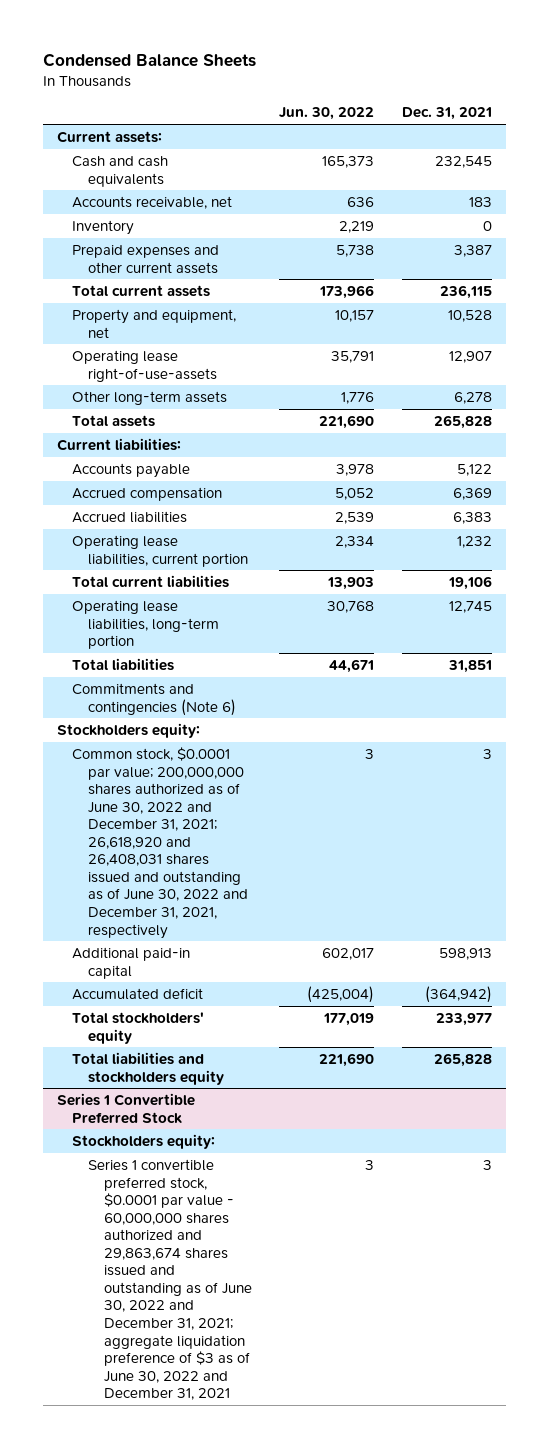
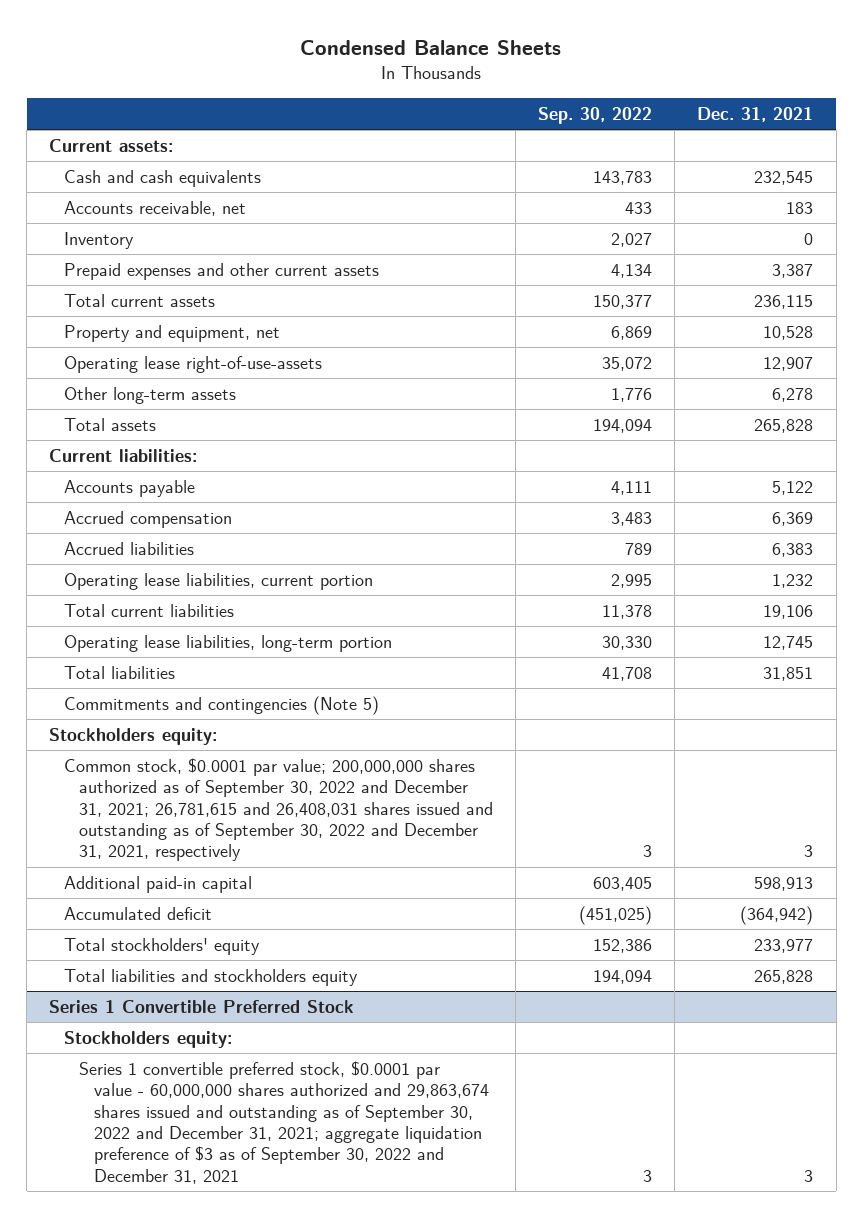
[279,107,375,121] Jun. 30, 2022 -> none
none -> [538,106,653,124] Sep. 30, 2022
[72,682,237,716] Commitments and contingencies (Note 6) -> [64,696,380,716] Commitments and contingencies (Note 5)
[72,746,249,939] Common stock, $0.0001 par value; 200,000,000 shares authorized as of June 30, 2022 and December 31, 2021; 26,618,920 and 26,408,031 shares issued and outstanding as of June 30, 2022 and December 31, 2021, respectively -> [64,758,494,862] Common stock, $0.0001 par value; 200,000,000 shares authorized as of September 30, 2022 and December 31, 2021; 26,781,615 and 26,408,031 shares issued and outstanding as of September 30, 2022 and December 31, 2021, respectively
[88,1158,252,1401] Series 1 convertible preferred stock, $0.0001 par value - 60,000,000 shares authorized and 29,863,674 shares issued and outstanding as of June 30, 2022 and December 31, 2021; aggregate liquidation preference of $3 as of June 30, 2022 and December 31, 2021 -> [79,1061,490,1184] Series 1 convertible preferred stock, $0.0001 par value - 60,000,000 shares authorized and 29,863,674 shares issued and outstanding as of September 30, 2022 and December 31, 2021; aggregate liquidation preference of $3 as of September 30, 2022 and December 31, 2021

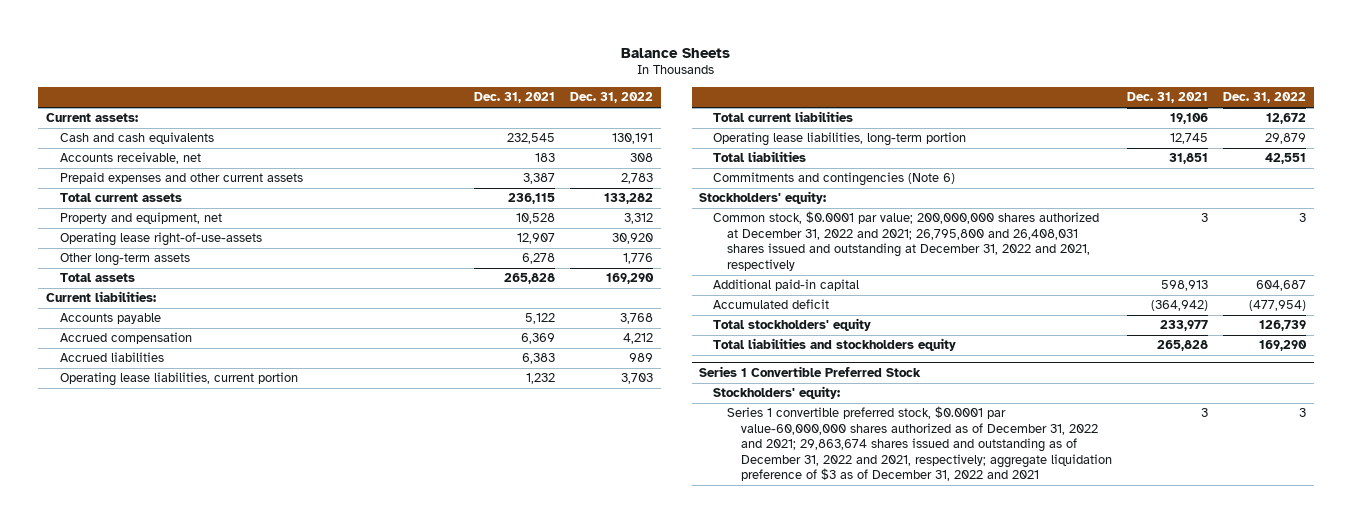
[300,39,562,55] Condensed Balance Sheets -> [621,47,731,58] Balance Sheets
[538,106,653,124] Sep. 30, 2022 -> none
none -> [570,92,654,104] Dec. 31, 2022
[64,232,135,250] Inventory -> none
[64,696,380,716] Commitments and contingencies (Note 5) -> [713,172,956,187] Commitments and contingencies (Note 6)
[49,728,218,746] Stockholders equity: -> [699,191,827,205] Stockholders' equity:
[64,758,494,862] Common stock, $0.0001 par value; 200,000,000 shares authorized as of September 30, 2022 and December 31, 2021; 26,781,615 and 26,408,031 shares issued and outstanding as of September 30, 2022 and December 31, 2021, respectively -> [713,211,1100,271] Common stock, $0.0001 par value; 200,000,000 shares authorized at December 31, 2022 and 2021; 26,795,800 and 26,408,031 shares issued and outstanding at December 31, 2022 and 2021, respectively
[64,1031,233,1049] Stockholders equity: -> [713,386,841,400] Stockholders' equity:
[79,1061,490,1184] Series 1 convertible preferred stock, $0.0001 par value - 60,000,000 shares authorized and 29,863,674 shares issued and outstanding as of September 30, 2022 and December 31, 2021; aggregate liquidation preference of $3 as of September 30, 2022 and December 31, 2021 -> [726,406,1112,482] Series 1 convertible preferred stock, $0.0001 par value-60,000,000 shares authorized as of December 31, 2022 and 2021; 29,863,674 shares issued and outstanding as of December 31, 2022 and 2021, respectively; aggregate liquidation preference of $3 as of December 31, 2022 and 2021

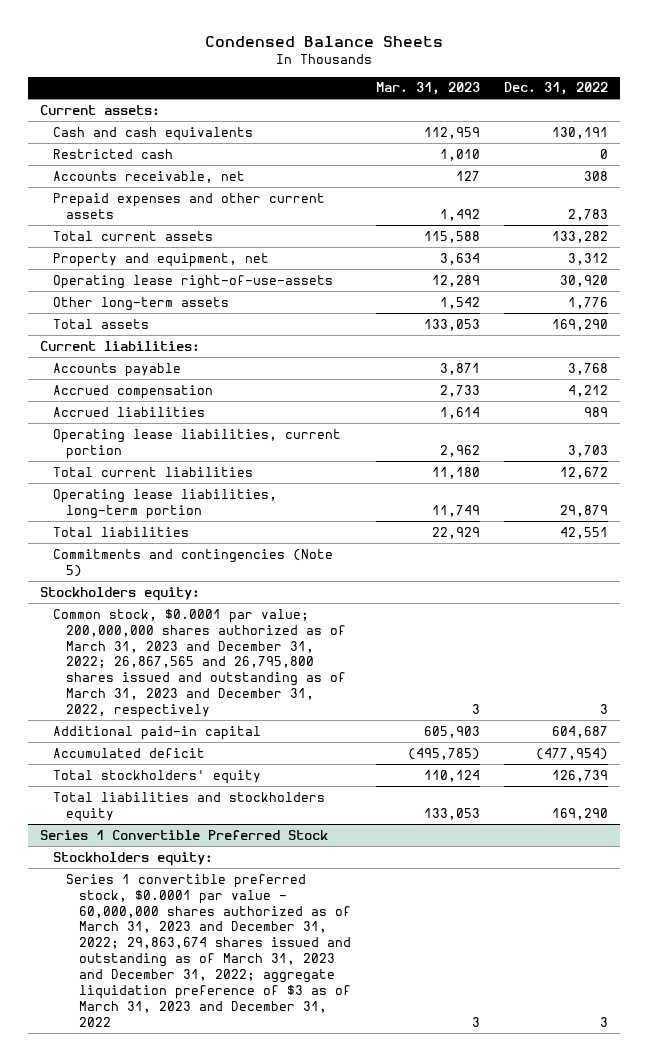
[621,47,731,58] Balance Sheets -> [204,36,443,48] Condensed Balance Sheets
[473,92,555,104] Dec. 31, 2021 -> none
none -> [375,82,480,96] Mar. 31, 2023
none -> [53,148,174,159] Restricted cash
[713,172,956,187] Commitments and contingencies (Note 6) -> [53,548,334,577] Commitments and contingencies (Note 5)
[699,191,827,205] Stockholders' equity: -> [39,586,200,601] Stockholders equity:
[713,211,1100,271] Common stock, $0.0001 par value; 200,000,000 shares authorized at December 31, 2022 and 2021; 26,795,800 and 26,408,031 shares issued and outstanding at December 31, 2022 and 2021, respectively -> [53,608,347,719] Common stock, $0.0001 par value; 200,000,000 shares authorized as of March 31, 2023 and December 31, 2022; 26,867,565 and 26,795,800 shares issued and outstanding as of March 31, 2023 and December 31, 2022, respectively
[713,386,841,400] Stockholders' equity: -> [53,851,214,866] Stockholders equity:
[726,406,1112,482] Series 1 convertible preferred stock, $0.0001 par value-60,000,000 shares authorized as of December 31, 2022 and 2021; 29,863,674 shares issued and outstanding as of December 31, 2022 and 2021, respectively; aggregate liquidation preference of $3 as of December 31, 2022 and 2021 -> [66,873,352,1028] Series 1 convertible preferred stock, $0.0001 par value - 60,000,000 shares authorized as of March 31, 2023 and December 31, 2022; 29,863,674 shares issued and outstanding as of March 31, 2023 and December 31, 2022; aggregate liquidation preference of $3 as of March 31, 2023 and December 31, 2022

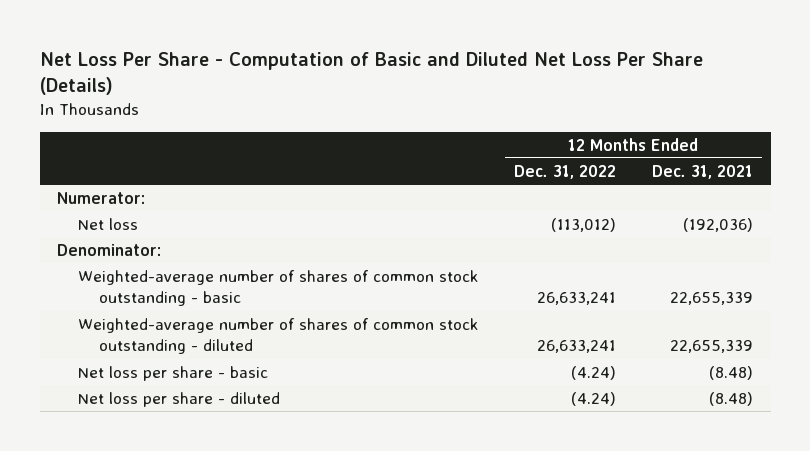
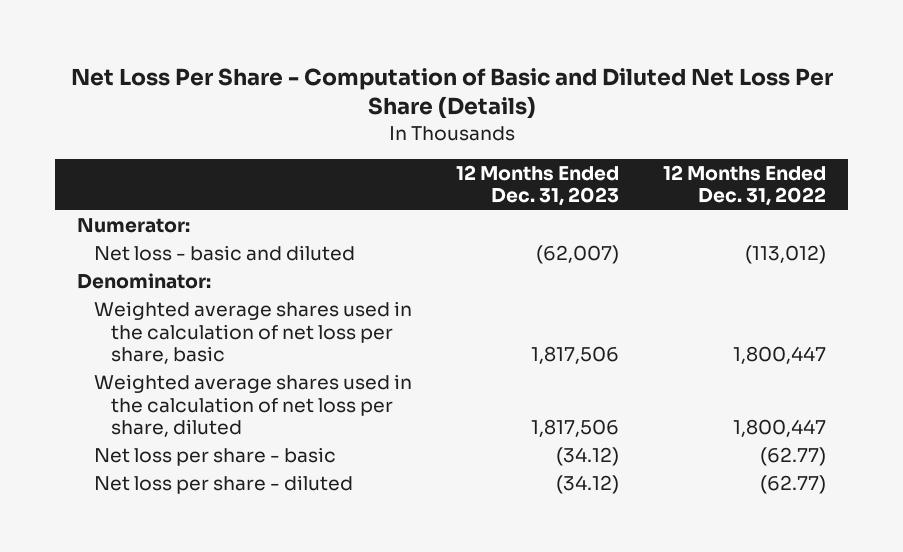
[651,164,753,179] Dec. 31, 2021 -> none
none -> [455,164,619,207] 12 Months Ended Dec. 31, 2023
[78,217,139,230] Net loss -> [94,244,356,261] Net loss - basic and diluted
[78,269,479,307] Weighted-average number of shares of common stock outstanding - basic -> [94,300,413,365] Weighted average shares used in the calculation of net loss per share, basic
[536,292,616,306] 26,633,241 -> [732,346,826,365] 1,800,447
[78,317,479,355] Weighted-average number of shares of common stock outstanding - diluted -> [94,373,413,438] Weighted average shares used in the calculation of net loss per share, diluted
[536,340,616,354] 26,633,241 -> [732,419,826,438] 1,800,447
[570,365,616,380] (4.24) -> [759,446,826,466] (62.77)
[570,391,616,406] (4.24) -> [759,474,826,494] (62.77)

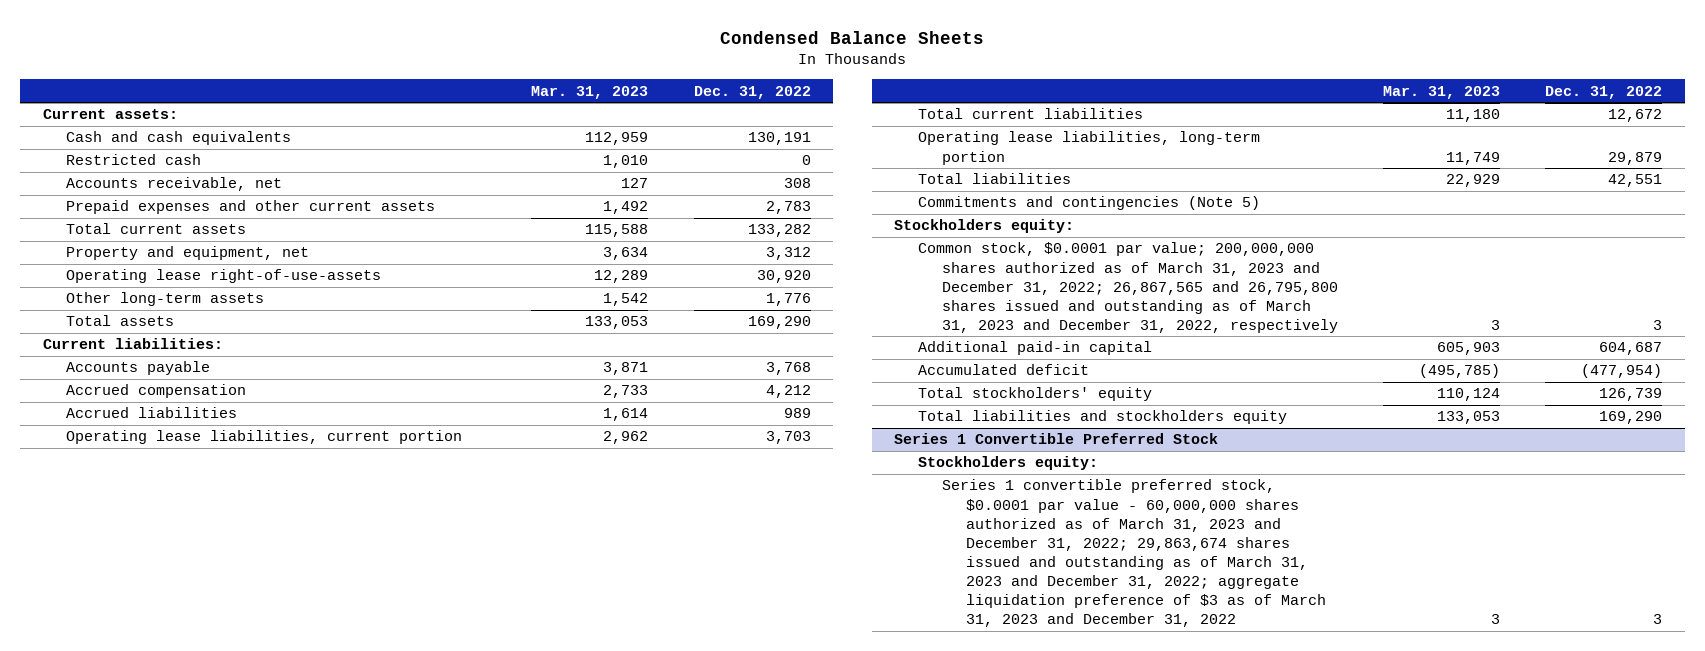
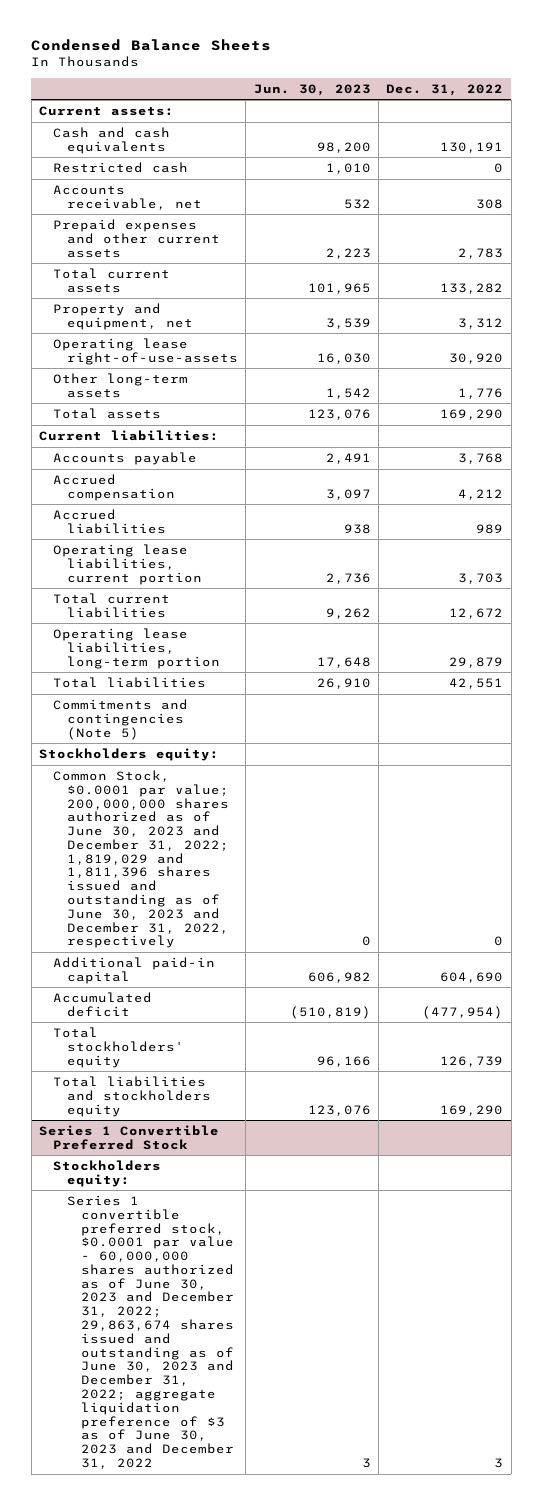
[531,85,649,99] Mar. 31, 2023 -> none
none -> [253,83,371,96] Jun. 30, 2023
[917,242,1338,334] Common stock, $0.0001 par value; 200,000,000 shares authorized as of March 31, 2023 and December 31, 2022; 26,867,565 and 26,795,800 shares issued and outstanding as of March 31, 2023 and December 31, 2022, respectively -> [53,769,230,949] Common Stock, $0.0001 par value; 200,000,000 shares authorized as of June 30, 2023 and December 31, 2022; 1,819,029 and 1,811,396 shares issued and outstanding as of June 30, 2023 and December 31, 2022, respectively
[1653,320,1663,331] 3 -> [494,936,504,947] 0
[1599,342,1663,356] 604,687 -> [440,971,504,983] 604,690
[941,479,1326,628] Series 1 convertible preferred stock, $0.0001 par value - 60,000,000 shares authorized as of March 31, 2023 and December 31, 2022; 29,863,674 shares issued and outstanding as of March 31, 2023 and December 31, 2022; aggregate liquidation preference of $3 as of March 31, 2023 and December 31, 2022 -> [67,1194,235,1469] Series 1 convertible preferred stock, $0.0001 par value - 60,000,000 shares authorized as of June 30, 2023 and December 31, 2022; 29,863,674 shares issued and outstanding as of June 30, 2023 and December 31, 2022; aggregate liquidation preference of $3 as of June 30, 2023 and December 31, 2022

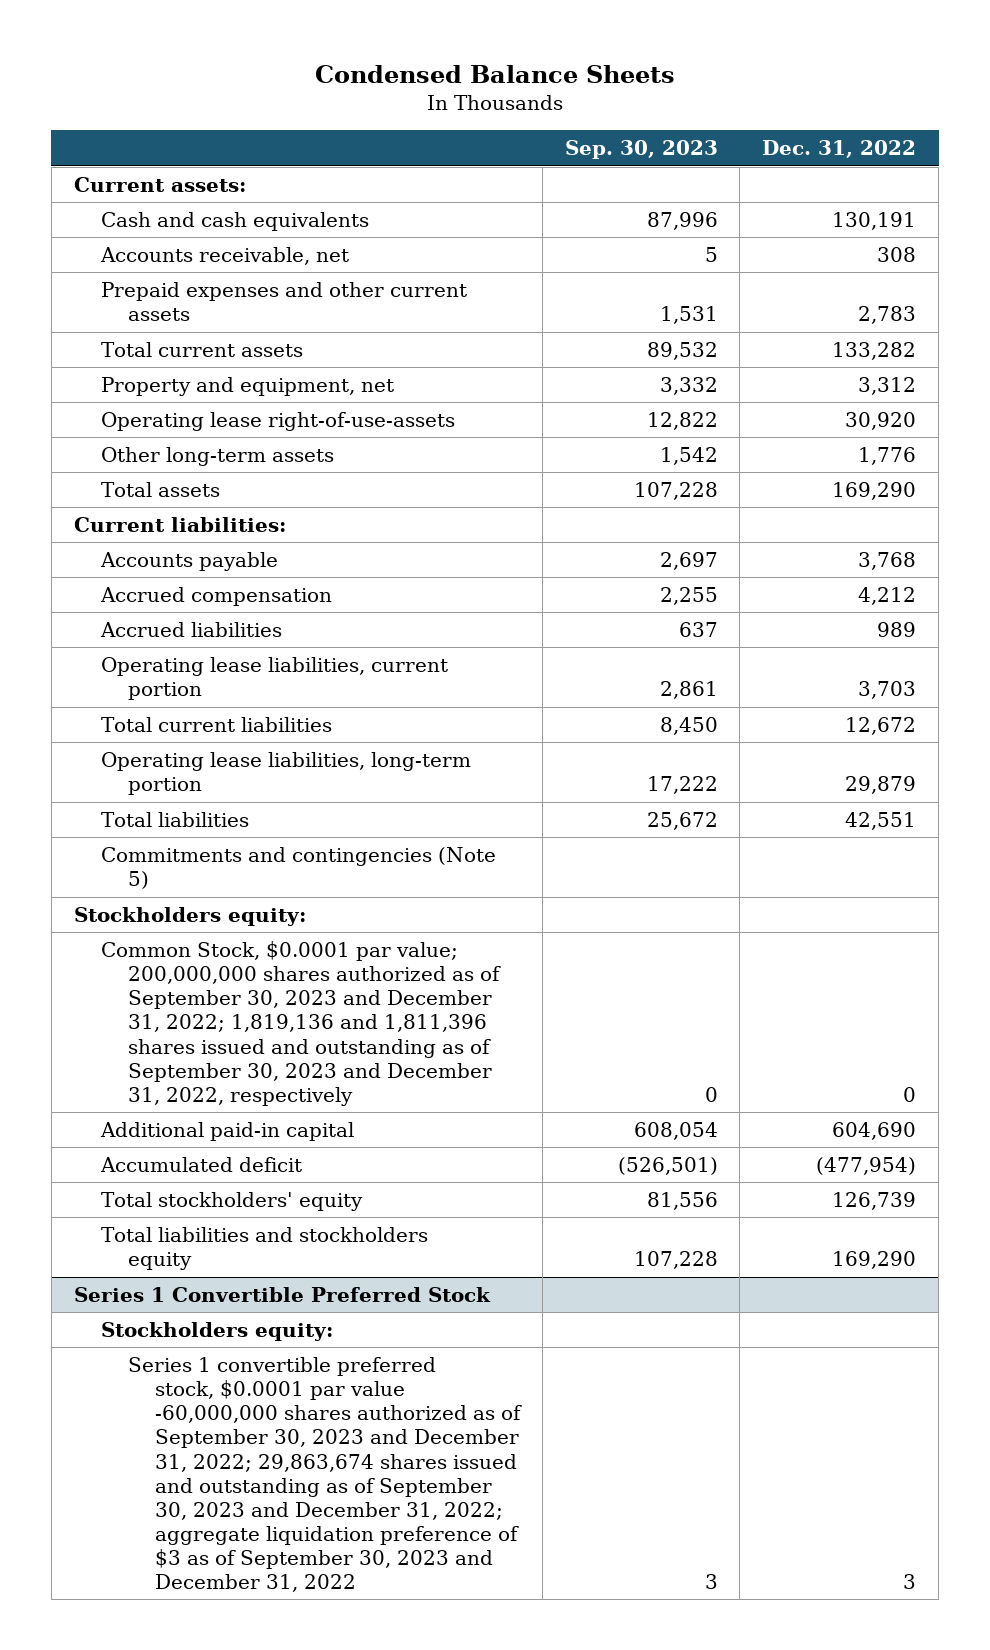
[253,83,371,96] Jun. 30, 2023 -> none
none -> [564,140,718,160] Sep. 30, 2023
[53,161,189,173] Restricted cash -> none
[53,769,230,949] Common Stock, $0.0001 par value; 200,000,000 shares authorized as of June 30, 2023 and December 31, 2022; 1,819,029 and 1,811,396 shares issued and outstanding as of June 30, 2023 and December 31, 2022, respectively -> [100,941,501,1106] Common Stock, $0.0001 par value; 200,000,000 shares authorized as of September 30, 2023 and December 31, 2022; 1,819,136 and 1,811,396 shares issued and outstanding as of September 30, 2023 and December 31, 2022, respectively
[67,1194,235,1469] Series 1 convertible preferred stock, $0.0001 par value - 60,000,000 shares authorized as of June 30, 2023 and December 31, 2022; 29,863,674 shares issued and outstanding as of June 30, 2023 and December 31, 2022; aggregate liquidation preference of $3 as of June 30, 2023 and December 31, 2022 -> [127,1357,522,1593] Series 1 convertible preferred stock, $0.0001 par value -60,000,000 shares authorized as of September 30, 2023 and December 31, 2022; 29,863,674 shares issued and outstanding as of September 30, 2023 and December 31, 2022; aggregate liquidation preference of $3 as of September 30, 2023 and December 31, 2022

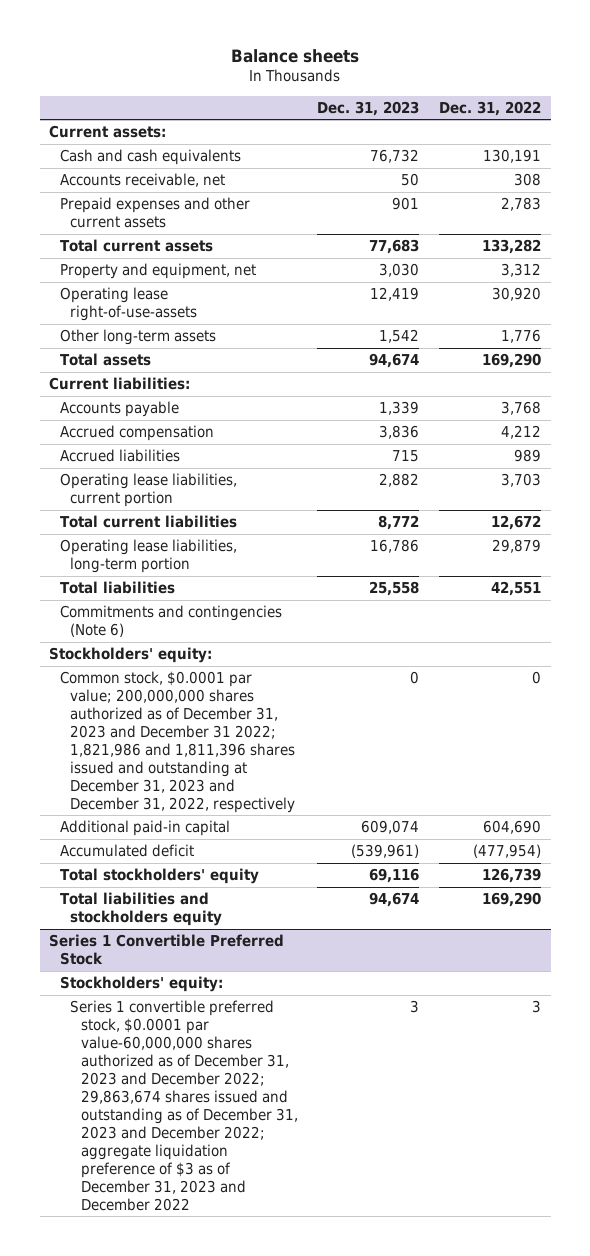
[314,64,675,83] Condensed Balance Sheets -> [231,48,360,63] Balance sheets
[564,140,718,160] Sep. 30, 2023 -> none
none -> [317,100,420,116] Dec. 31, 2023
[100,847,496,890] Commitments and contingencies (Note 5) -> [59,605,282,638] Commitments and contingencies (Note 6)
[73,907,306,927] Stockholders equity: -> [49,647,213,664] Stockholders' equity:
[100,941,501,1106] Common Stock, $0.0001 par value; 200,000,000 shares authorized as of September 30, 2023 and December 31, 2022; 1,819,136 and 1,811,396 shares issued and outstanding as of September 30, 2023 and December 31, 2022, respectively -> [59,671,296,813] Common stock, $0.0001 par value; 200,000,000 shares authorized as of December 31, 2023 and December 31 2022; 1,821,986 and 1,811,396 shares issued and outstanding at December 31, 2023 and December 31, 2022, respectively
[100,1322,333,1342] Stockholders equity: -> [59,976,223,993] Stockholders' equity:
[127,1357,522,1593] Series 1 convertible preferred stock, $0.0001 par value -60,000,000 shares authorized as of September 30, 2023 and December 31, 2022; 29,863,674 shares issued and outstanding as of September 30, 2023 and December 31, 2022; aggregate liquidation preference of $3 as of September 30, 2023 and December 31, 2022 -> [70,1000,298,1211] Series 1 convertible preferred stock, $0.0001 par value-60,000,000 shares authorized as of December 31, 2023 and December 2022; 29,863,674 shares issued and outstanding as of December 31, 2023 and December 2022; aggregate liquidation preference of $3 as of December 31, 2023 and December 2022

